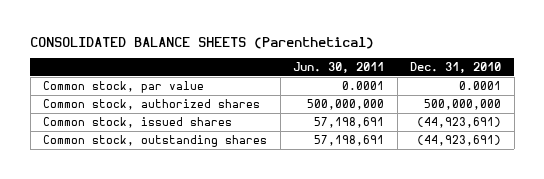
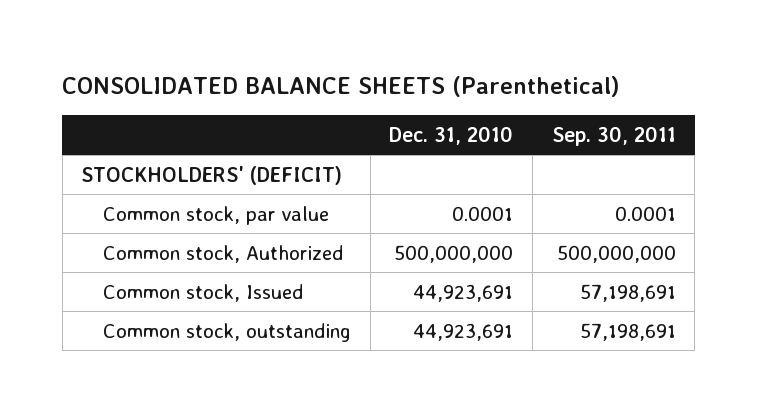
[293,61,385,73] Jun. 30, 2011 -> none
none -> [551,125,676,146] Sep. 30, 2011
none -> [81,165,343,185] STOCKHOLDERS' (DEFICIT)
[43,99,261,111] Common stock, authorized shares -> [102,244,343,263] Common stock, Authorized
[43,117,233,129] Common stock, issued shares -> [102,283,303,302] Common stock, Issued
[417,117,502,129] (44,923,691) -> [413,283,514,302] 44,923,691
[43,135,268,148] Common stock, outstanding shares -> [102,322,351,342] Common stock, outstanding
[417,135,502,147] (44,923,691) -> [413,322,514,341] 44,923,691

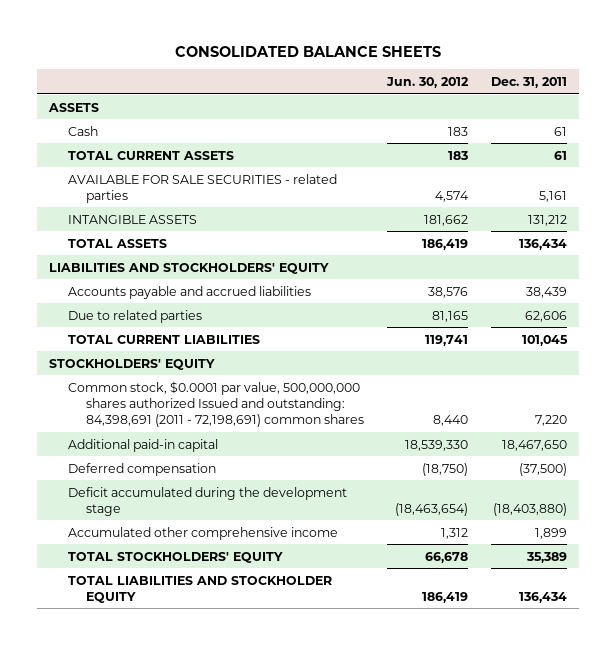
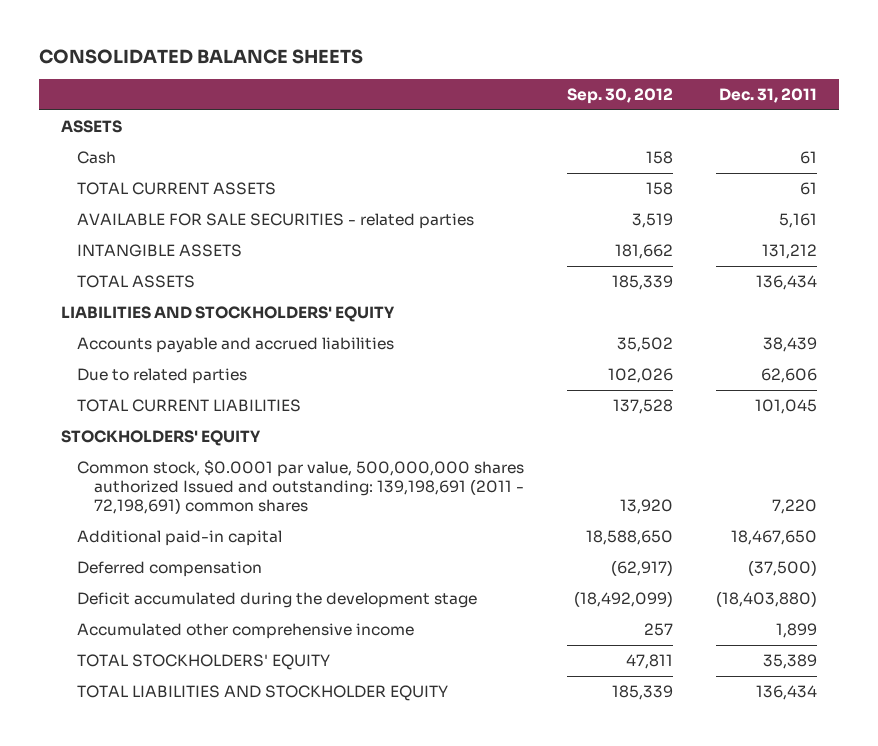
[386,76,470,88] Jun. 30, 2012 -> none
none -> [567,88,674,105] Sep. 30, 2012
[67,380,365,427] Common stock, $0.0001 par value, 500,000,000 shares authorized Issued and outstanding: 84,398,691 (2011 - 72,198,691) common shares -> [77,460,525,515] Common stock, $0.0001 par value, 500,000,000 shares authorized Issued and outstanding: 139,198,691 (2011 - 72,198,691) common shares

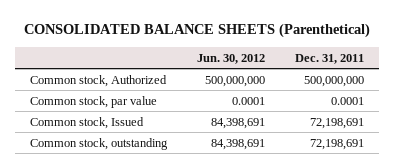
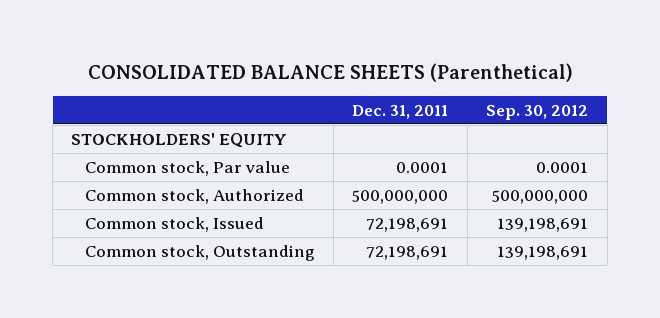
[196,53,265,64] Jun. 30, 2012 -> none
none -> [486,104,589,120] Sep. 30, 2012
none -> [71,132,288,148] STOCKHOLDERS' EQUITY
none -> [84,160,290,176] Common stock, Par value
[29,95,157,108] Common stock, par value -> none
[29,137,168,150] Common stock, outstanding -> [84,244,315,261] Common stock, Outstanding

